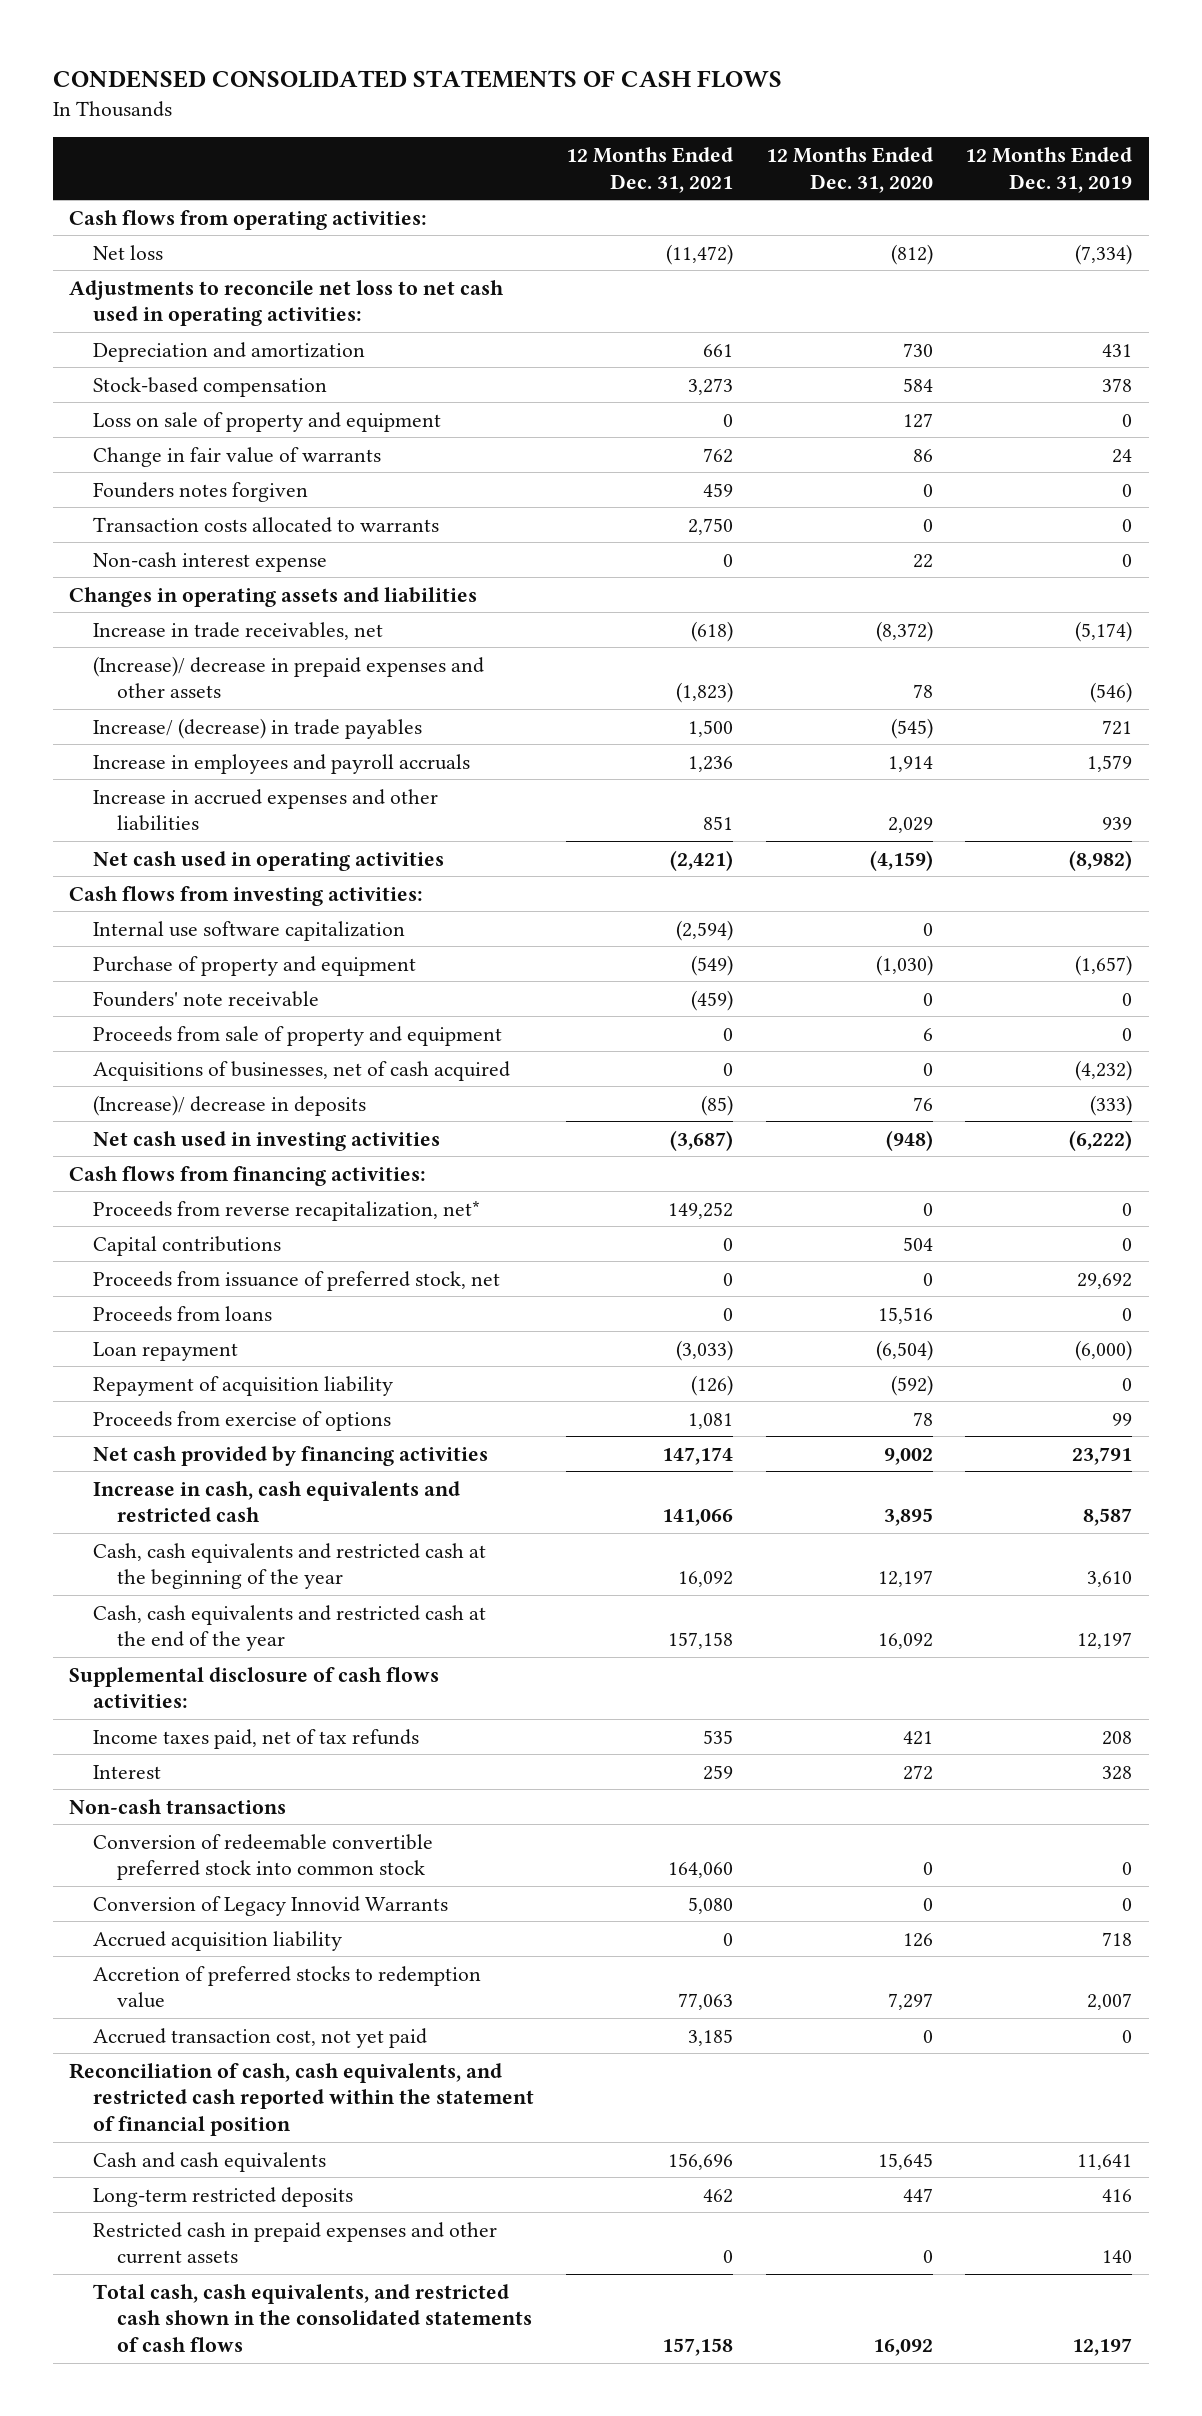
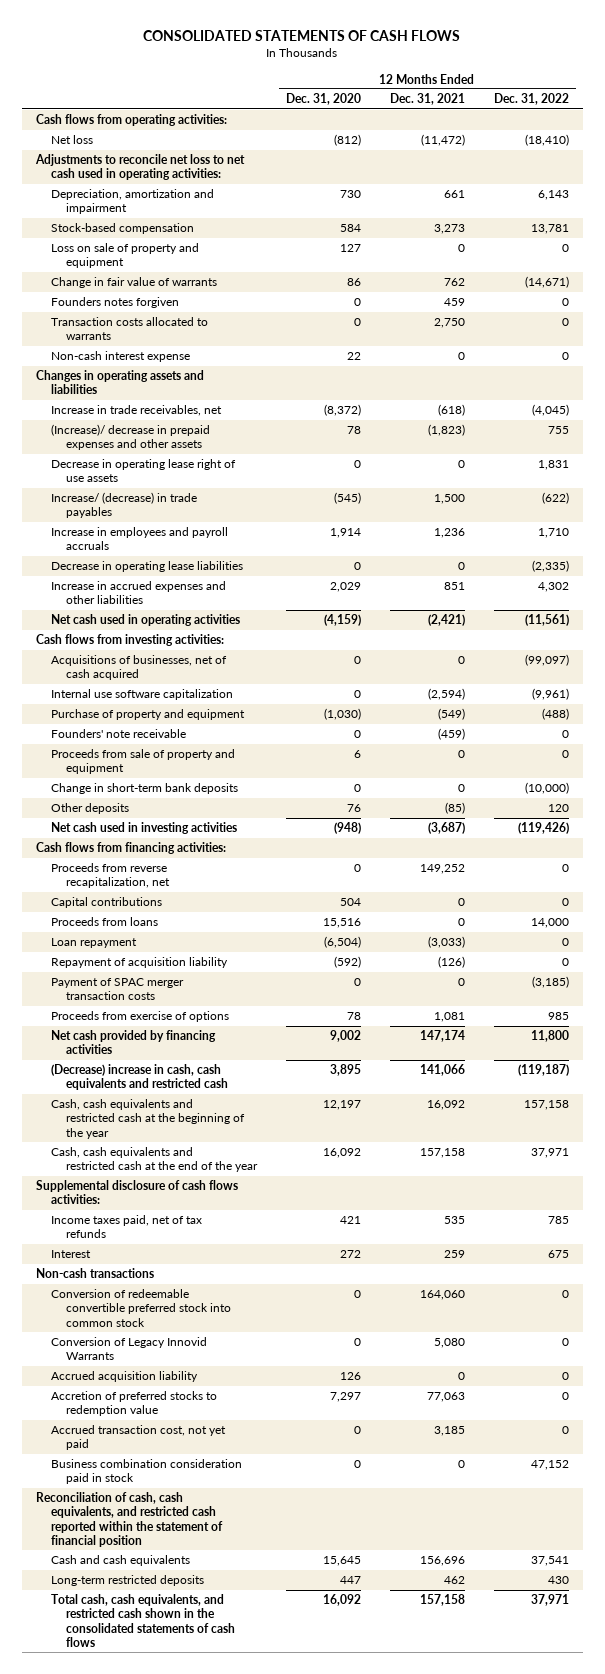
[53,69,783,88] CONDENSED CONSOLIDATED STATEMENTS OF CASH FLOWS -> [143,29,461,41] CONSOLIDATED STATEMENTS OF CASH FLOWS
[965,146,1133,193] 12 Months Ended Dec. 31, 2019 -> none
none -> [493,93,569,106] Dec. 31, 2022
[93,341,366,362] Depreciation and amortization -> [51,189,215,215] Depreciation, amortization and impairment
none -> [51,459,237,483] Decrease in operating lease right of use assets
none -> [51,561,244,573] Decrease in operating lease liabilities
[93,1060,511,1081] Acquisitions of businesses, net of cash acquired -> [51,655,228,681] Acquisitions of businesses, net of cash acquired
none -> [51,783,239,795] Change in short-term bank deposits
[93,1094,367,1116] (Increase)/ decrease in deposits -> [51,803,130,815] Other deposits
[93,1200,481,1221] Proceeds from reverse recapitalization, net* -> [51,863,170,889] Proceeds from reverse recapitalization, net
[93,1270,501,1291] Proceeds from issuance of preferred stock, net -> none
none -> [51,978,185,1001] Payment of SPAC merger transaction costs
[93,1480,461,1523] Increase in cash, cash equivalents and restricted cash -> [51,1064,228,1091] (Decrease) increase in cash, cash equivalents and restricted cash
none -> [51,1459,243,1485] Business combination consideration paid in stock
[93,2221,498,2265] Restricted cash in prepaid expenses and other current assets -> none

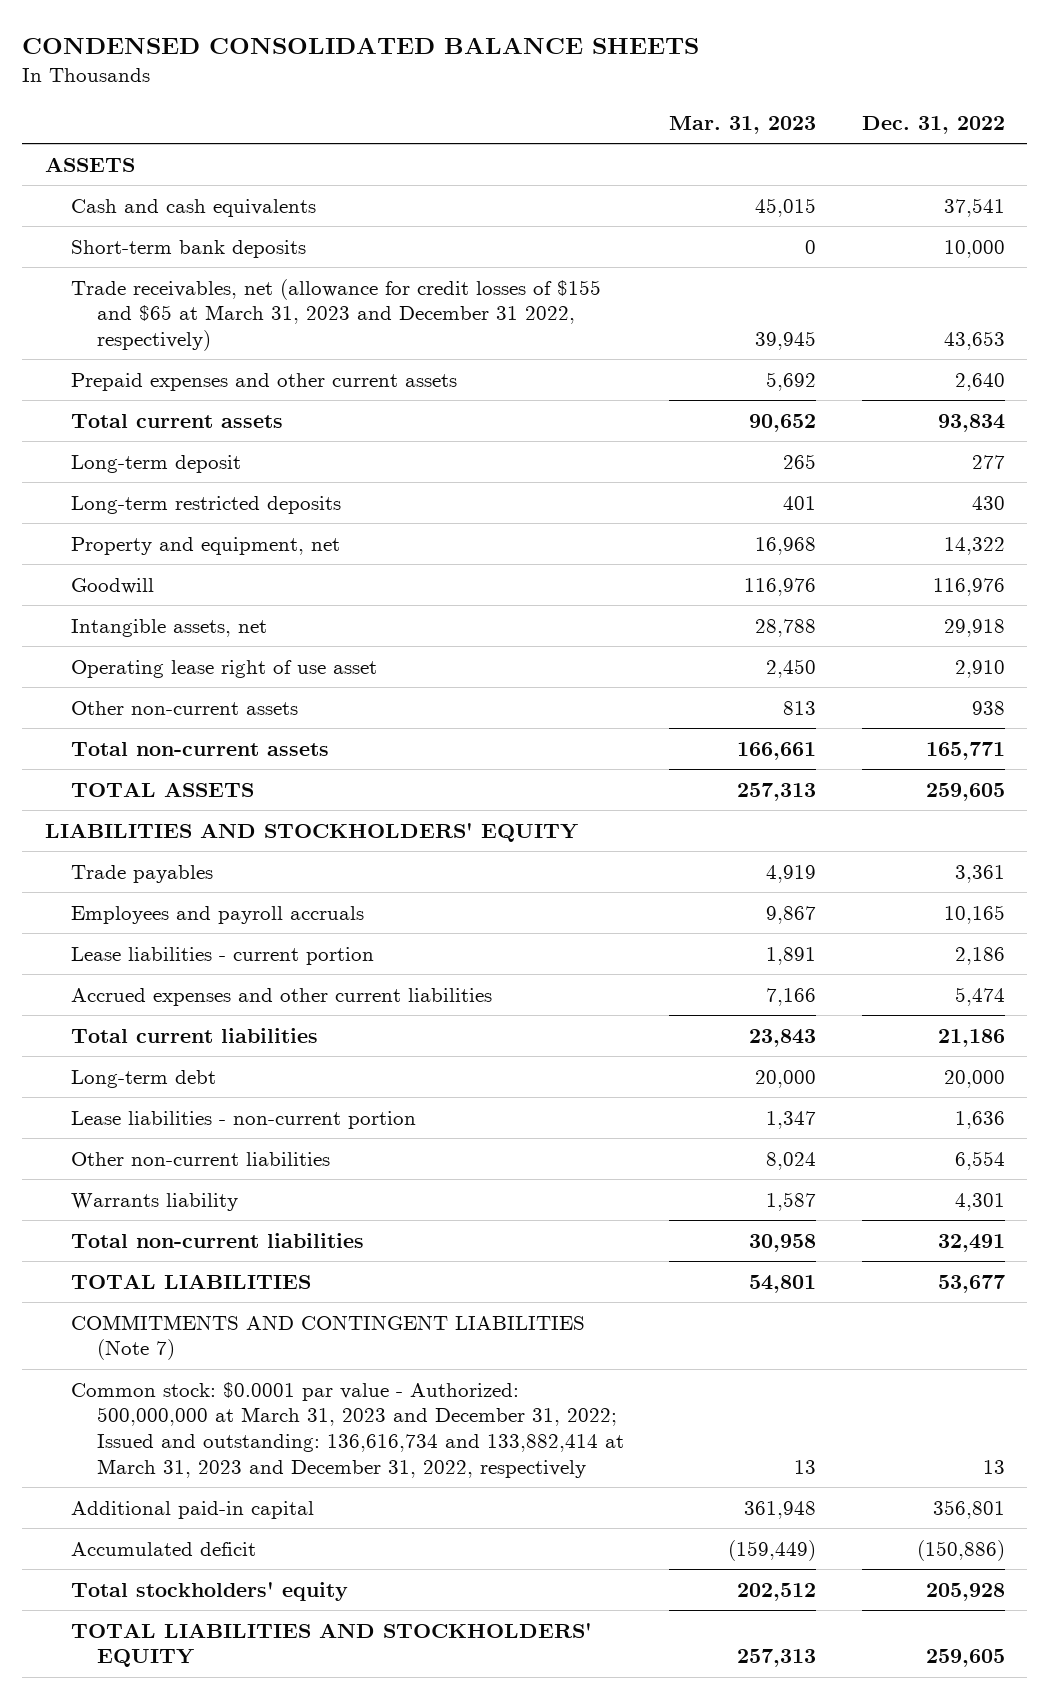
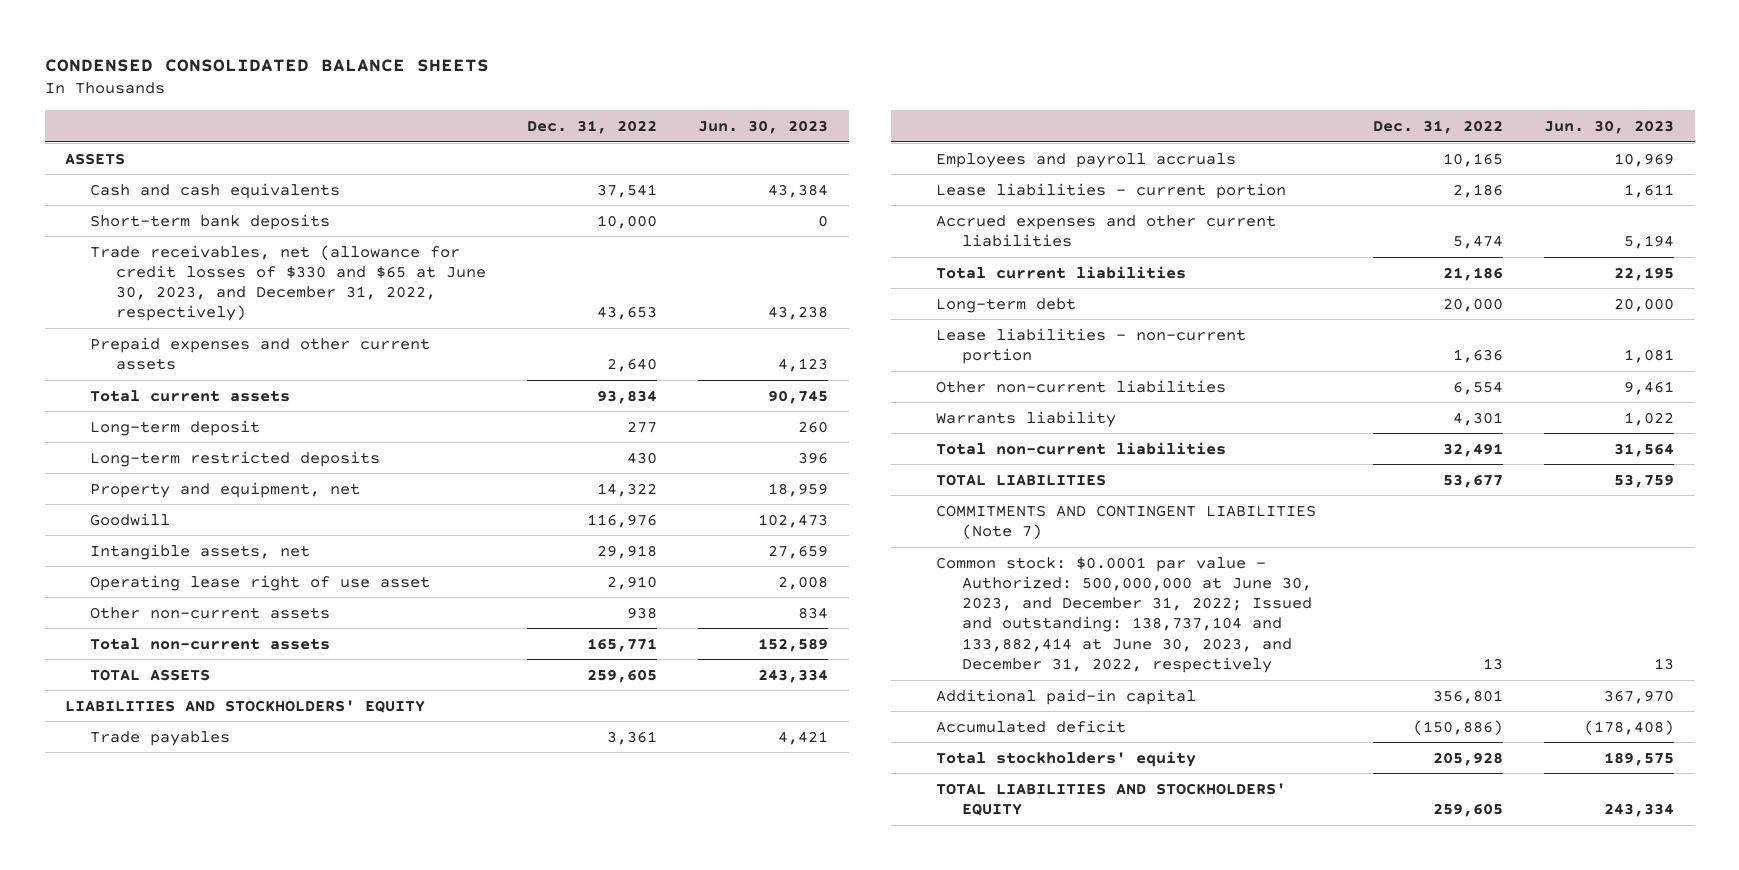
[669,115,817,134] Mar. 31, 2023 -> none
none -> [698,119,829,134] Jun. 30, 2023
[70,278,601,351] Trade receivables, net (allowance for credit losses of $155 and $65 at March 31, 2023 and December 31 2022, respectively) -> [90,244,486,322] Trade receivables, net (allowance for credit losses of $330 and $65 at June 30, 2023, and December 31, 2022, respectively)
[70,1381,624,1478] Common stock: $0.0001 par value - Authorized: 500,000,000 at March 31, 2023 and December 31, 2022; Issued and outstanding: 136,616,734 and 133,882,414 at March 31, 2023 and December 31, 2022, respectively -> [936,556,1312,673] Common stock: $0.0001 par value - Authorized: 500,000,000 at June 30, 2023, and December 31, 2022; Issued and outstanding: 138,737,104 and 133,882,414 at June 30, 2023, and December 31, 2022, respectively

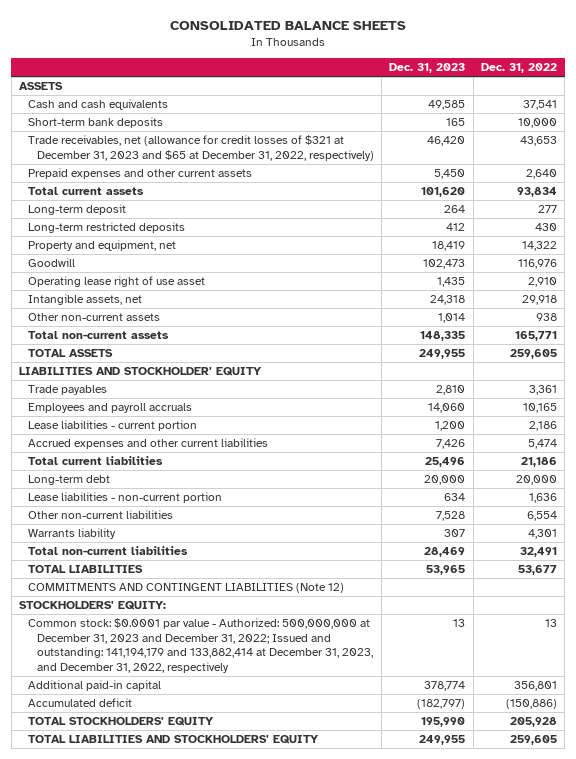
[44,58,489,72] CONDENSED CONSOLIDATED BALANCE SHEETS -> [169,20,406,30] CONSOLIDATED BALANCE SHEETS
[698,119,829,134] Jun. 30, 2023 -> none
none -> [389,63,466,74] Dec. 31, 2023
[90,244,486,322] Trade receivables, net (allowance for credit losses of $330 and $65 at June 30, 2023, and December 31, 2022, respectively) -> [27,135,374,161] Trade receivables, net (allowance for credit losses of $321 at December 31, 2023 and $65 at December 31, 2022, respectively)
[90,543,311,560] Intangible assets, net -> [27,294,142,306] Intangible assets, net
[65,699,426,713] LIABILITIES AND STOCKHOLDERS' EQUITY -> [18,367,262,377] LIABILITIES AND STOCKHOLDER' EQUITY
[936,504,1317,539] COMMITMENTS AND CONTINGENT LIABILITIES (Note 7) -> [27,583,344,594] COMMITMENTS AND CONTINGENT LIABILITIES (Note 12)
none -> [18,601,166,611] STOCKHOLDERS' EQUITY:
[936,556,1312,673] Common stock: $0.0001 par value - Authorized: 500,000,000 at June 30, 2023, and December 31, 2022; Issued and outstanding: 138,737,104 and 133,882,414 at June 30, 2023, and December 31, 2022, respectively -> [27,618,373,674] Common stock: $0.0001 par value - Authorized: 500,000,000 at December 31, 2023 and December 31, 2022; Issued and outstanding: 141,194,179 and 133,882,414 at December 31, 2023, and December 31, 2022, respectively
[936,750,1197,767] Total stockholders' equity -> [27,717,214,727] TOTAL STOCKHOLDERS' EQUITY

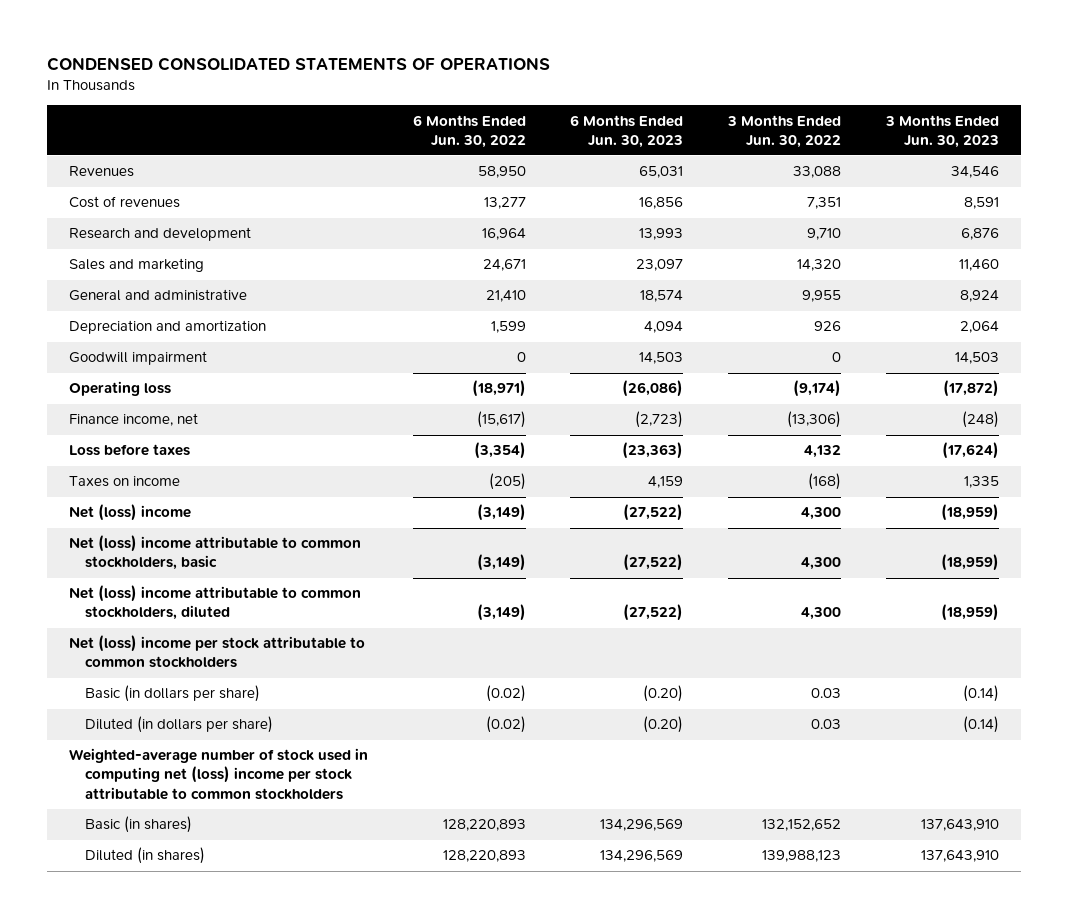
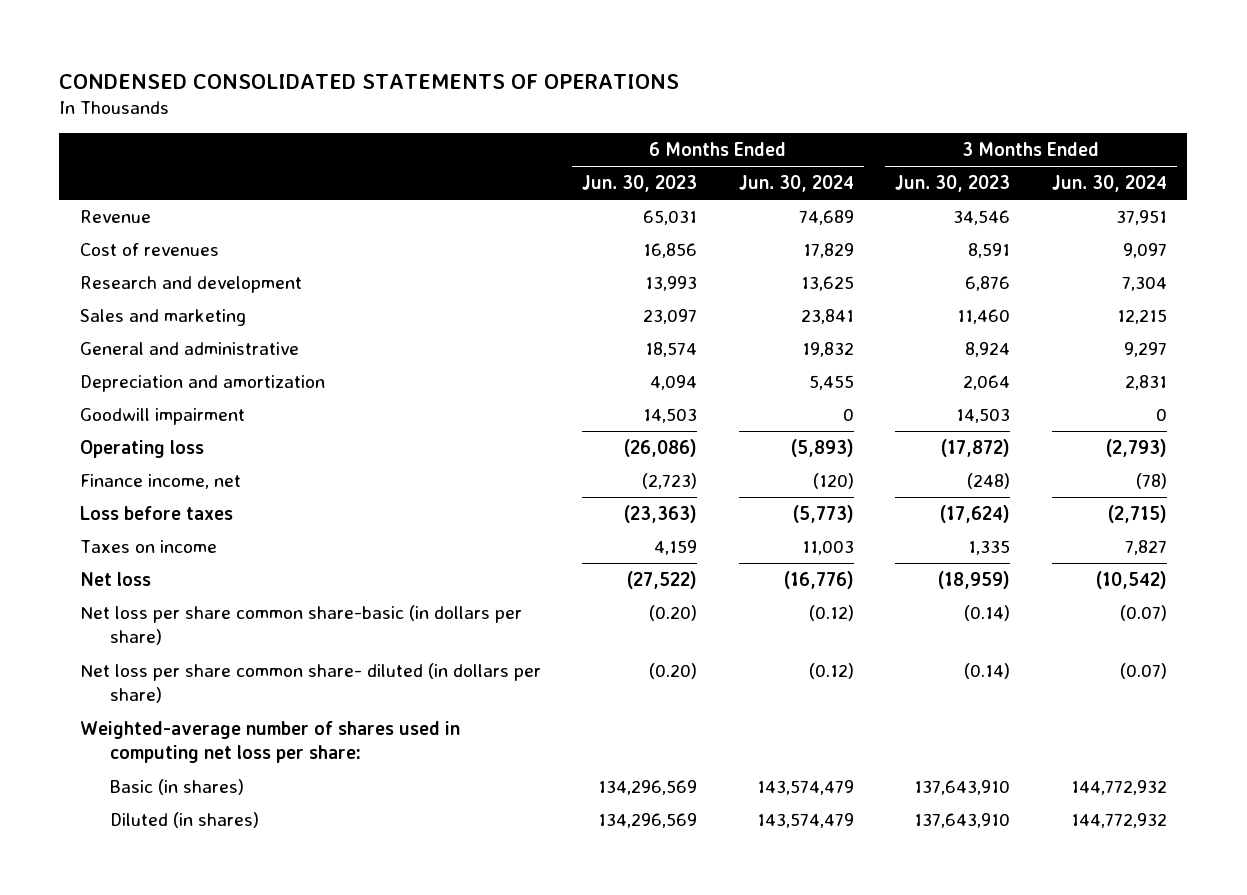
[412,114,526,148] 6 Months Ended Jun. 30, 2022 -> none
[727,114,842,148] 3 Months Ended Jun. 30, 2022 -> none
none -> [738,175,854,193] Jun. 30, 2024
none -> [1051,175,1167,193] Jun. 30, 2024
[69,166,135,178] Revenues -> [80,209,152,223] Revenue
[69,535,362,571] Net (loss) income attributable to common stockholders, basic -> none
[69,585,362,621] Net (loss) income attributable to common stockholders, diluted -> none
[69,635,366,669] Net (loss) income per stock attributable to common stockholders -> none
[69,504,192,522] Net (loss) income -> [80,571,152,586] Net loss
[84,685,260,703] Basic (in dollars per share) -> [80,604,523,646] Net loss per share common share-basic (in dollars per share)
[84,716,273,734] Diluted (in dollars per share) -> [80,662,542,704] Net loss per share common share- diluted (in dollars per share)
[69,748,369,800] Weighted-average number of stock used in computing net (loss) income per stock attributable to common stockholders -> [80,720,461,764] Weighted-average number of shares used in computing net loss per share:

